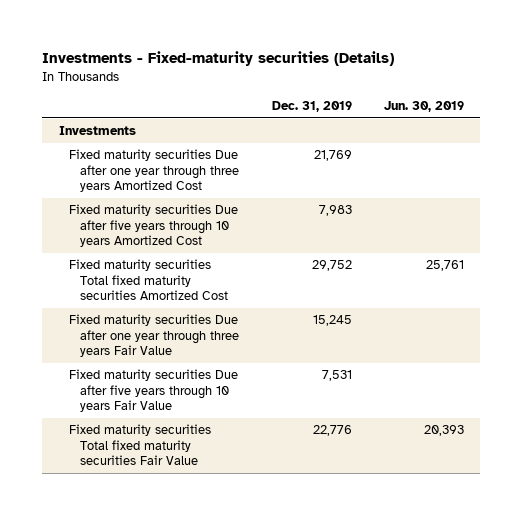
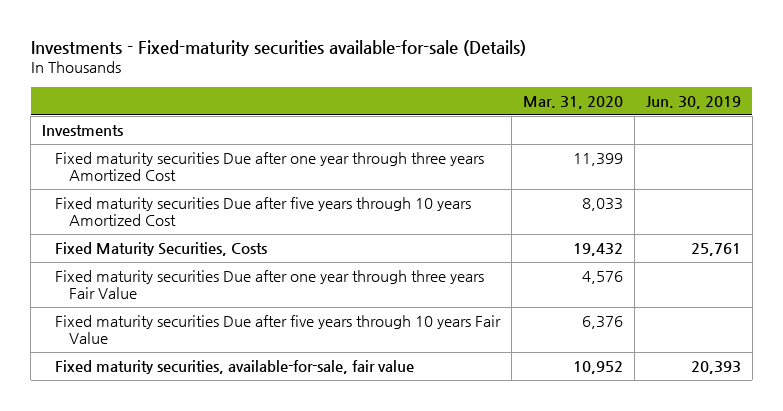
[42,50,395,66] Investments - Fixed-maturity securities (Details) -> [30,40,526,57] Investments - Fixed-maturity securities available-for-sale (Details)
[271,101,352,113] Dec. 31, 2019 -> none
none -> [523,95,624,109] Mar. 31, 2020
[69,259,228,300] Fixed maturity securities Total fixed maturity securities Amortized Cost -> [55,241,268,256] Fixed Maturity Securities, Costs
[69,424,212,465] Fixed maturity securities Total fixed maturity securities Fair Value -> [55,359,415,374] Fixed maturity securities, available-for-sale, fair value

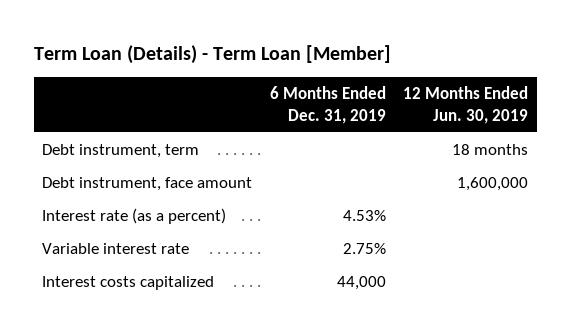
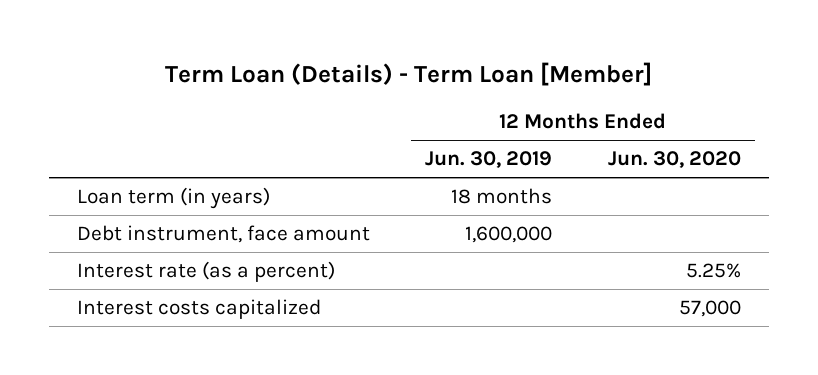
[269,86,386,124] 6 Months Ended Dec. 31, 2019 -> none
none -> [607,151,741,169] Jun. 30, 2020
[42,143,200,158] Debt instrument, term -> [76,187,270,210] Loan term (in years)
[42,242,190,254] Variable interest rate -> none

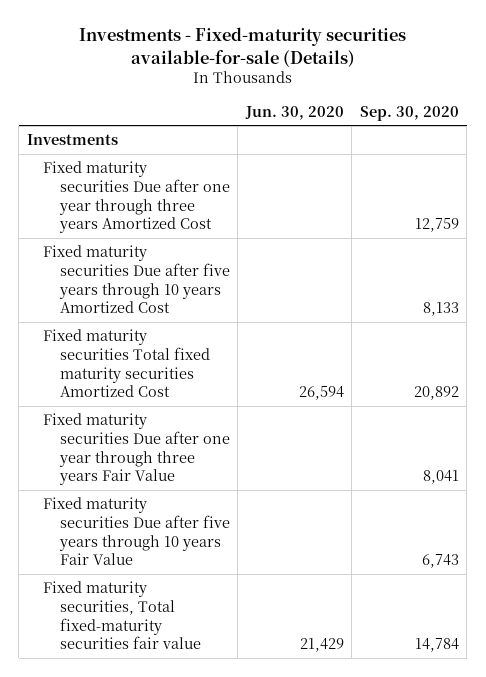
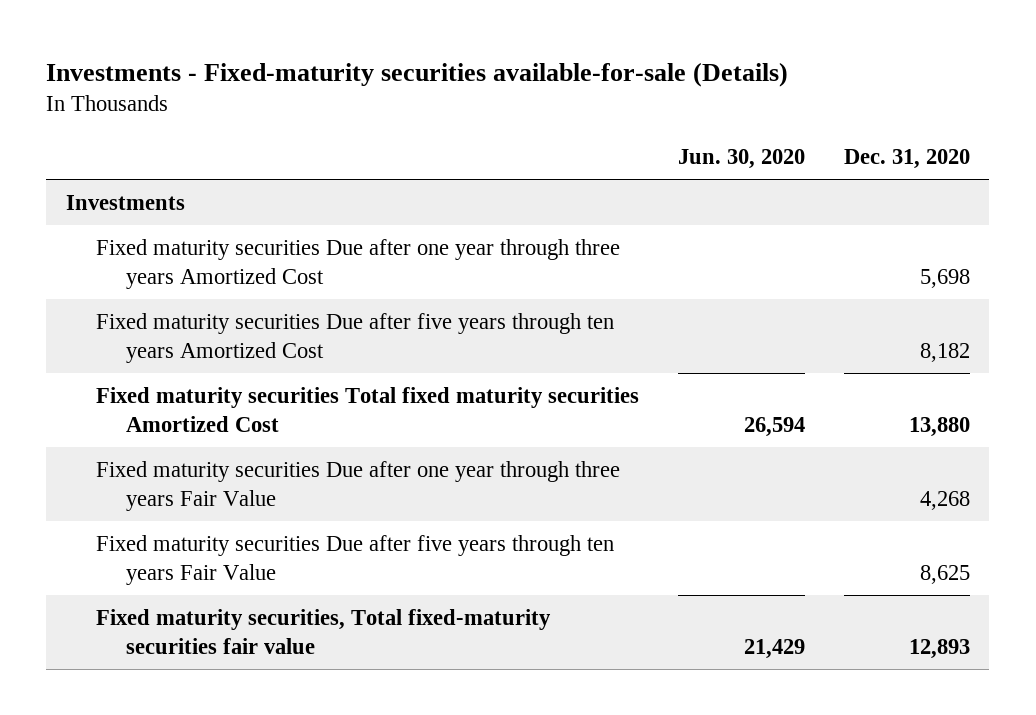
[359,105,459,121] Sep. 30, 2020 -> none
none -> [843,148,970,169] Dec. 31, 2020
[43,245,230,314] Fixed maturity securities Due after five years through 10 years Amortized Cost -> [95,312,614,363] Fixed maturity securities Due after five years through ten years Amortized Cost
[43,497,230,566] Fixed maturity securities Due after five years through 10 years Fair Value -> [95,534,614,585] Fixed maturity securities Due after five years through ten years Fair Value

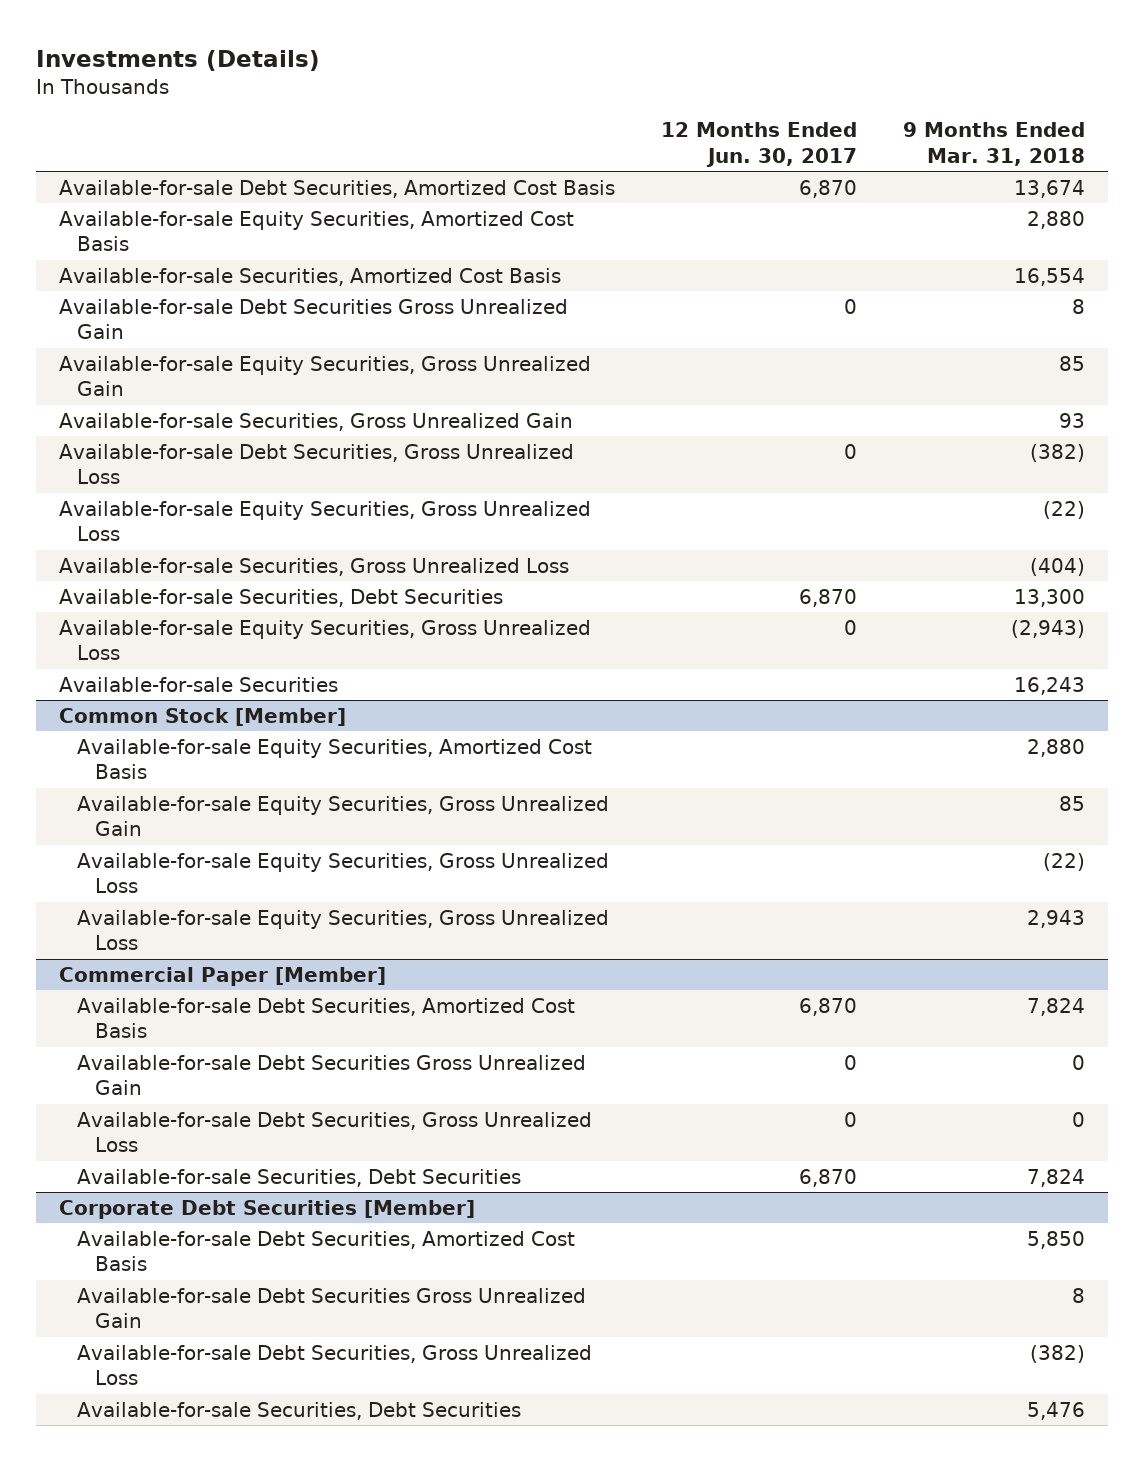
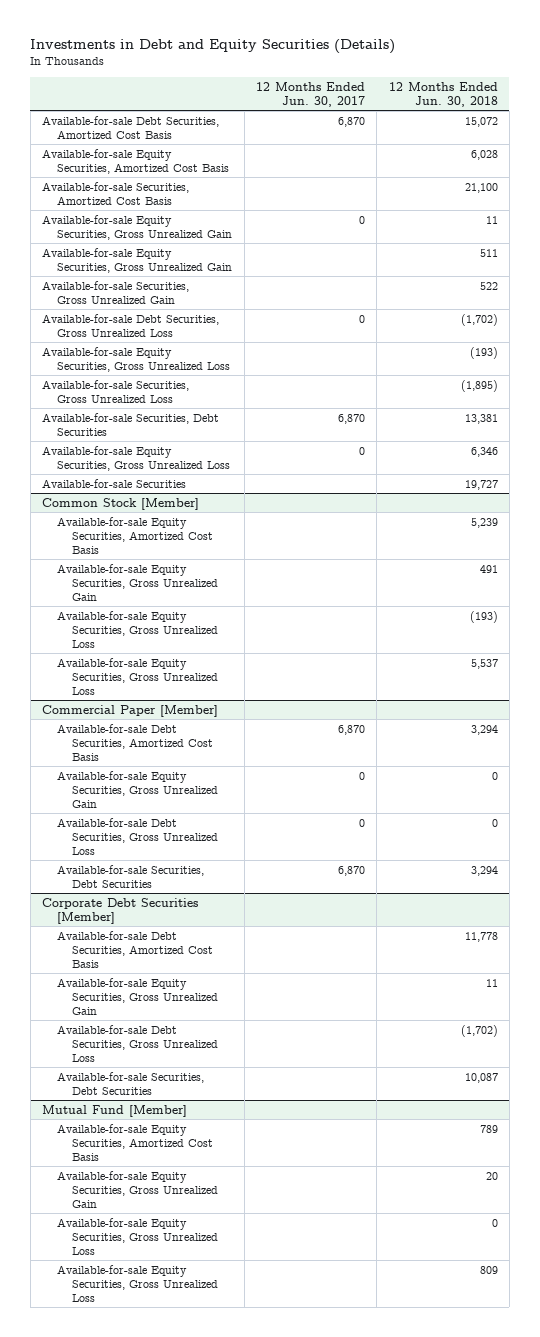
[35,50,320,72] Investments (Details) -> [30,39,396,55] Investments in Debt and Equity Securities (Details)
[902,122,1085,166] 9 Months Ended Mar. 31, 2018 -> none
none -> [388,81,498,108] 12 Months Ended Jun. 30, 2018
[58,298,568,340] Available-for-sale Debt Securities Gross Unrealized Gain -> [42,214,233,240] Available-for-sale Equity Securities, Gross Unrealized Gain
[76,1054,586,1096] Available-for-sale Debt Securities Gross Unrealized Gain -> [57,770,219,808] Available-for-sale Equity Securities, Gross Unrealized Gain
[76,1287,586,1329] Available-for-sale Debt Securities Gross Unrealized Gain -> [57,977,219,1015] Available-for-sale Equity Securities, Gross Unrealized Gain
none -> [42,1104,188,1117] Mutual Fund [Member]
none -> [57,1123,214,1161] Available-for-sale Equity Securities, Amortized Cost Basis
none -> [57,1170,219,1208] Available-for-sale Equity Securities, Gross Unrealized Gain
none -> [57,1217,219,1255] Available-for-sale Equity Securities, Gross Unrealized Loss
none -> [57,1264,219,1302] Available-for-sale Equity Securities, Gross Unrealized Loss

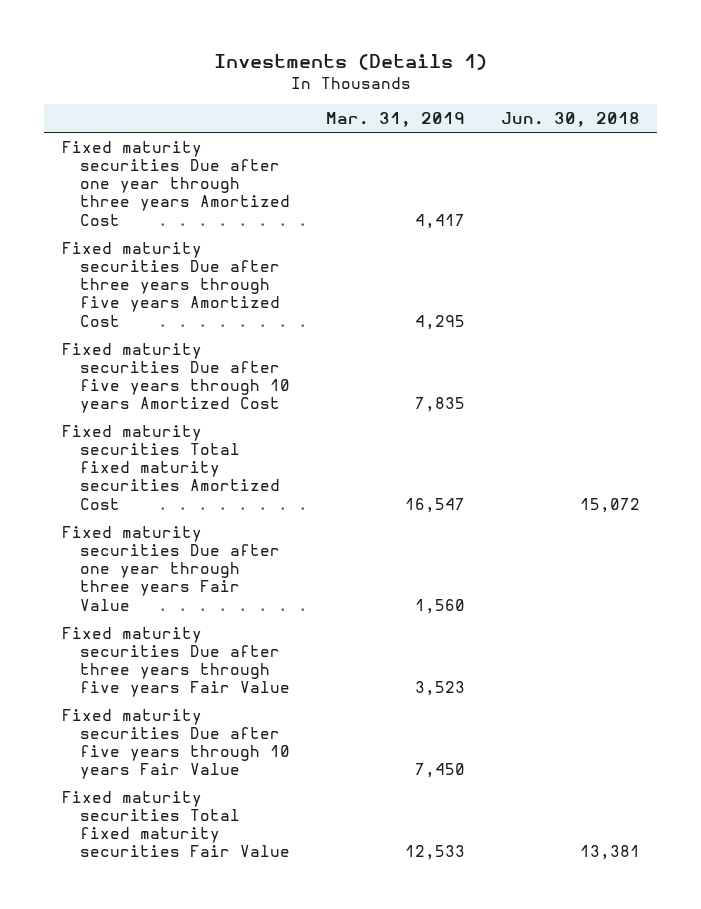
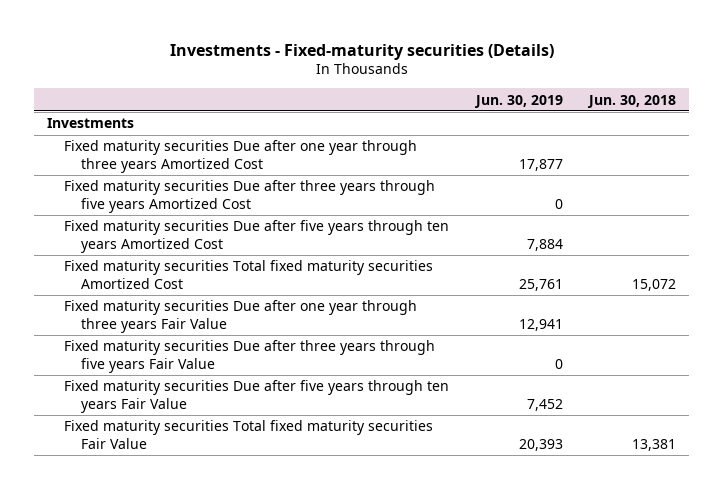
[213,53,487,70] Investments (Details 1) -> [169,43,554,60] Investments - Fixed-maturity securities (Details)
[325,112,465,128] Mar. 31, 2019 -> none
none -> [473,94,563,108] Jun. 30, 2019
none -> [47,118,135,129] Investments
[61,342,291,414] Fixed maturity securities Due after five years through 10 years Amortized Cost -> [64,220,450,253] Fixed maturity securities Due after five years through ten years Amortized Cost
[61,708,291,780] Fixed maturity securities Due after five years through 10 years Fair Value -> [64,380,450,413] Fixed maturity securities Due after five years through ten years Fair Value

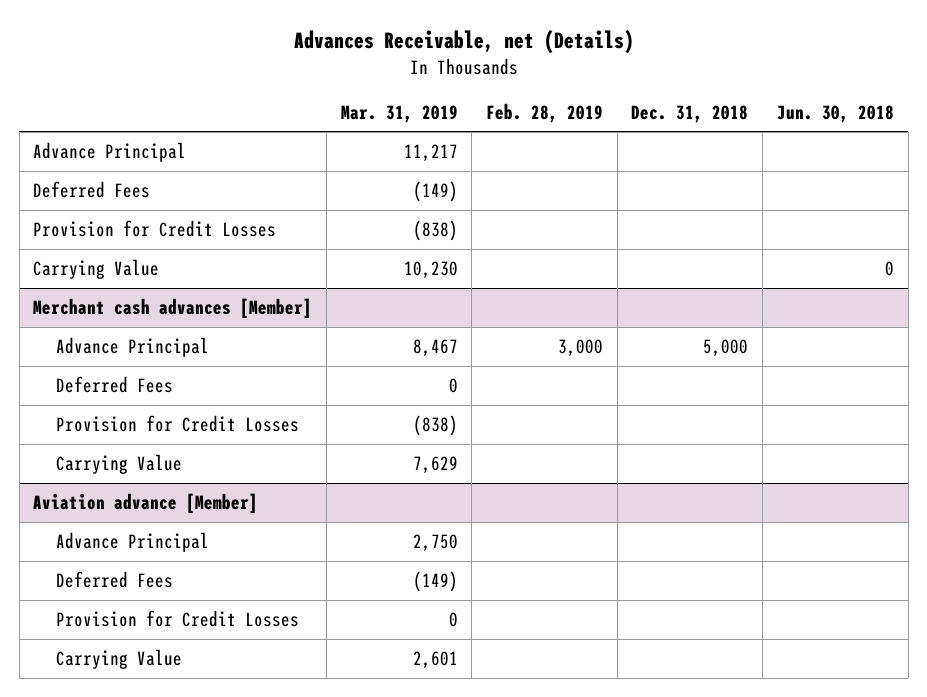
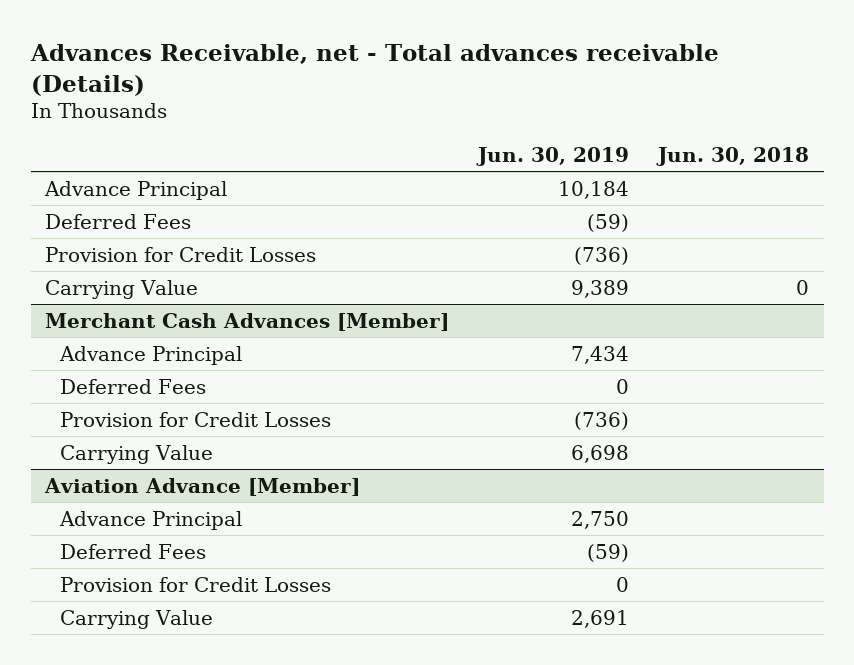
[293,30,634,55] Advances Receivable, net (Details) -> [29,44,719,96] Advances Receivable, net - Total advances receivable (Details)
[340,104,458,123] Mar. 31, 2019 -> none
[486,102,604,123] Feb. 28, 2019 -> none
[631,104,749,123] Dec. 31, 2018 -> none
none -> [476,146,630,166] Jun. 30, 2019
[33,297,313,318] Merchant cash advances [Member] -> [45,312,450,331] Merchant Cash Advances [Member]
[33,492,259,513] Aviation advance [Member] -> [44,477,361,496] Aviation Advance [Member]

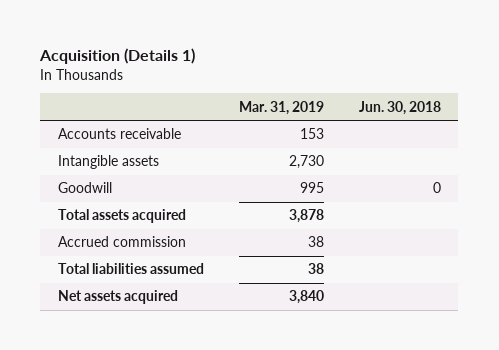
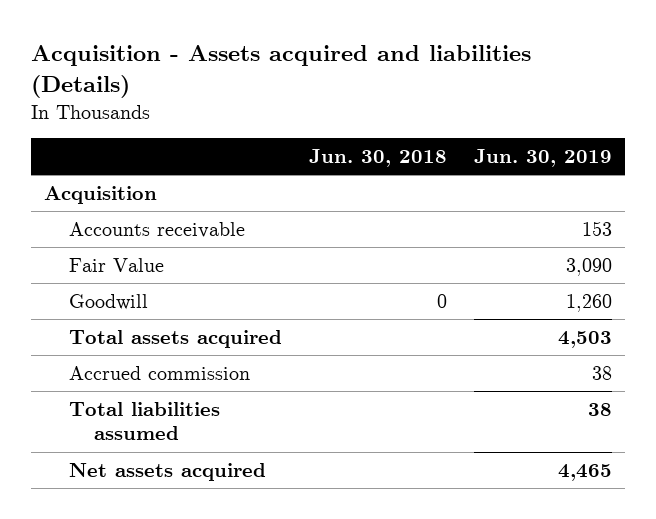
[39,48,196,65] Acquisition (Details 1) -> [30,45,531,98] Acquisition - Assets acquired and liabilities (Details)
[238,100,324,115] Mar. 31, 2019 -> none
none -> [473,148,612,167] Jun. 30, 2019
none -> [44,185,158,204] Acquisition
[57,155,159,170] Intangible assets -> [69,257,165,272] Fair Value

